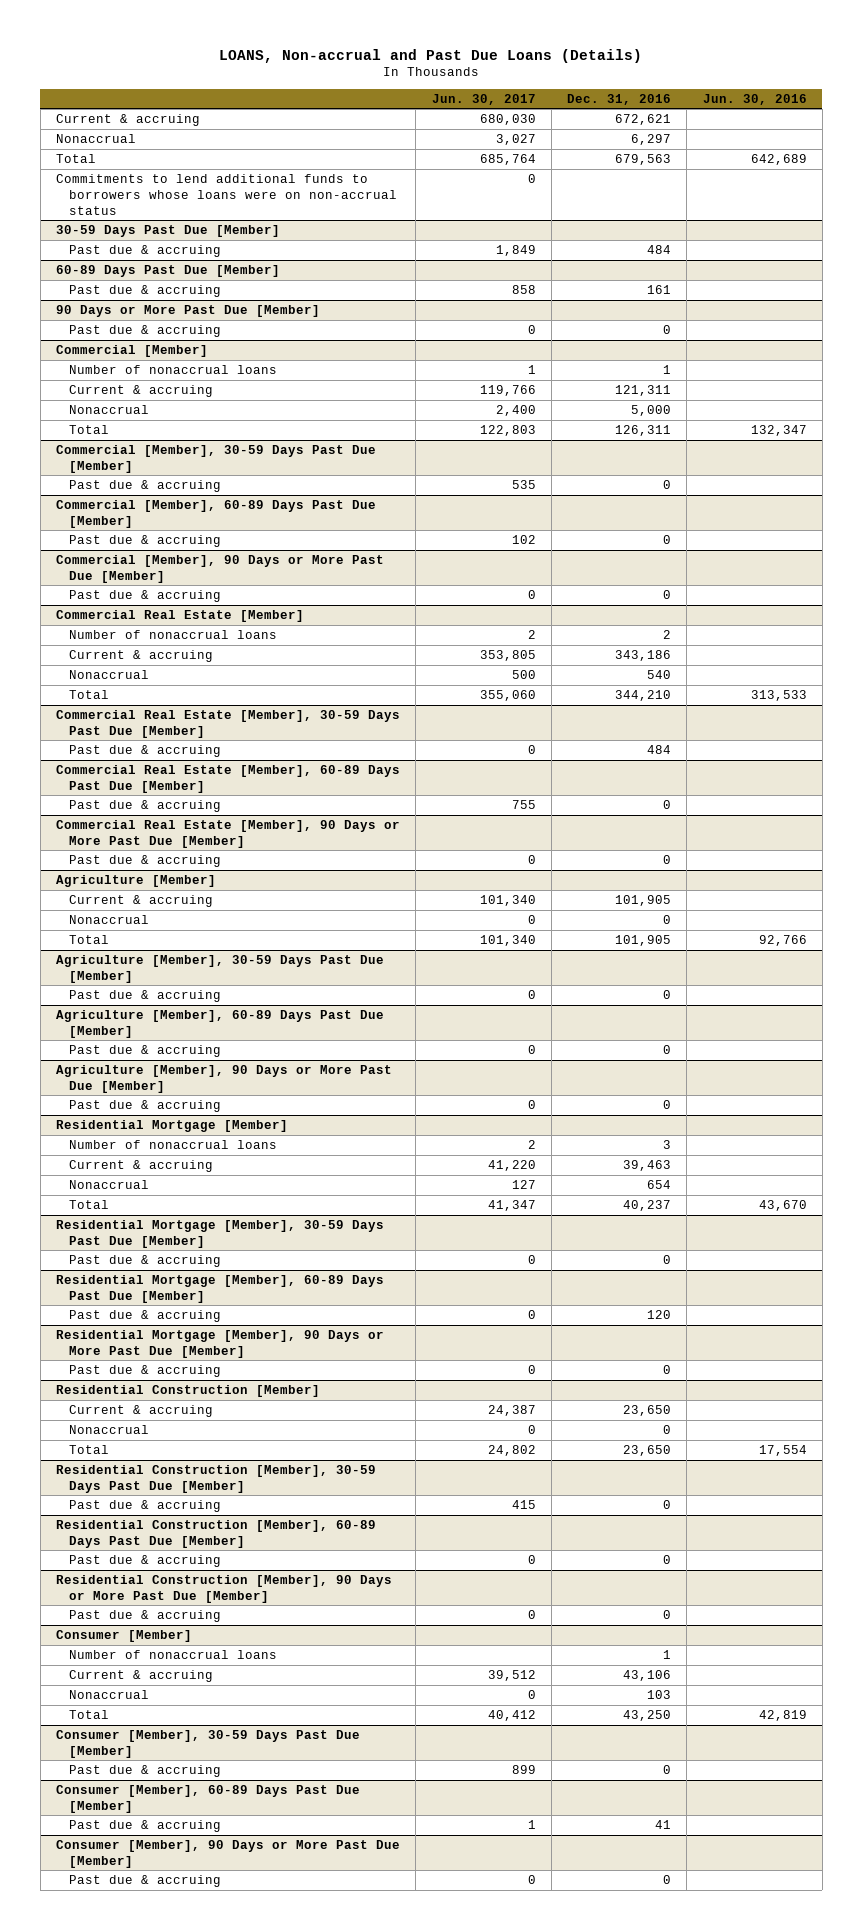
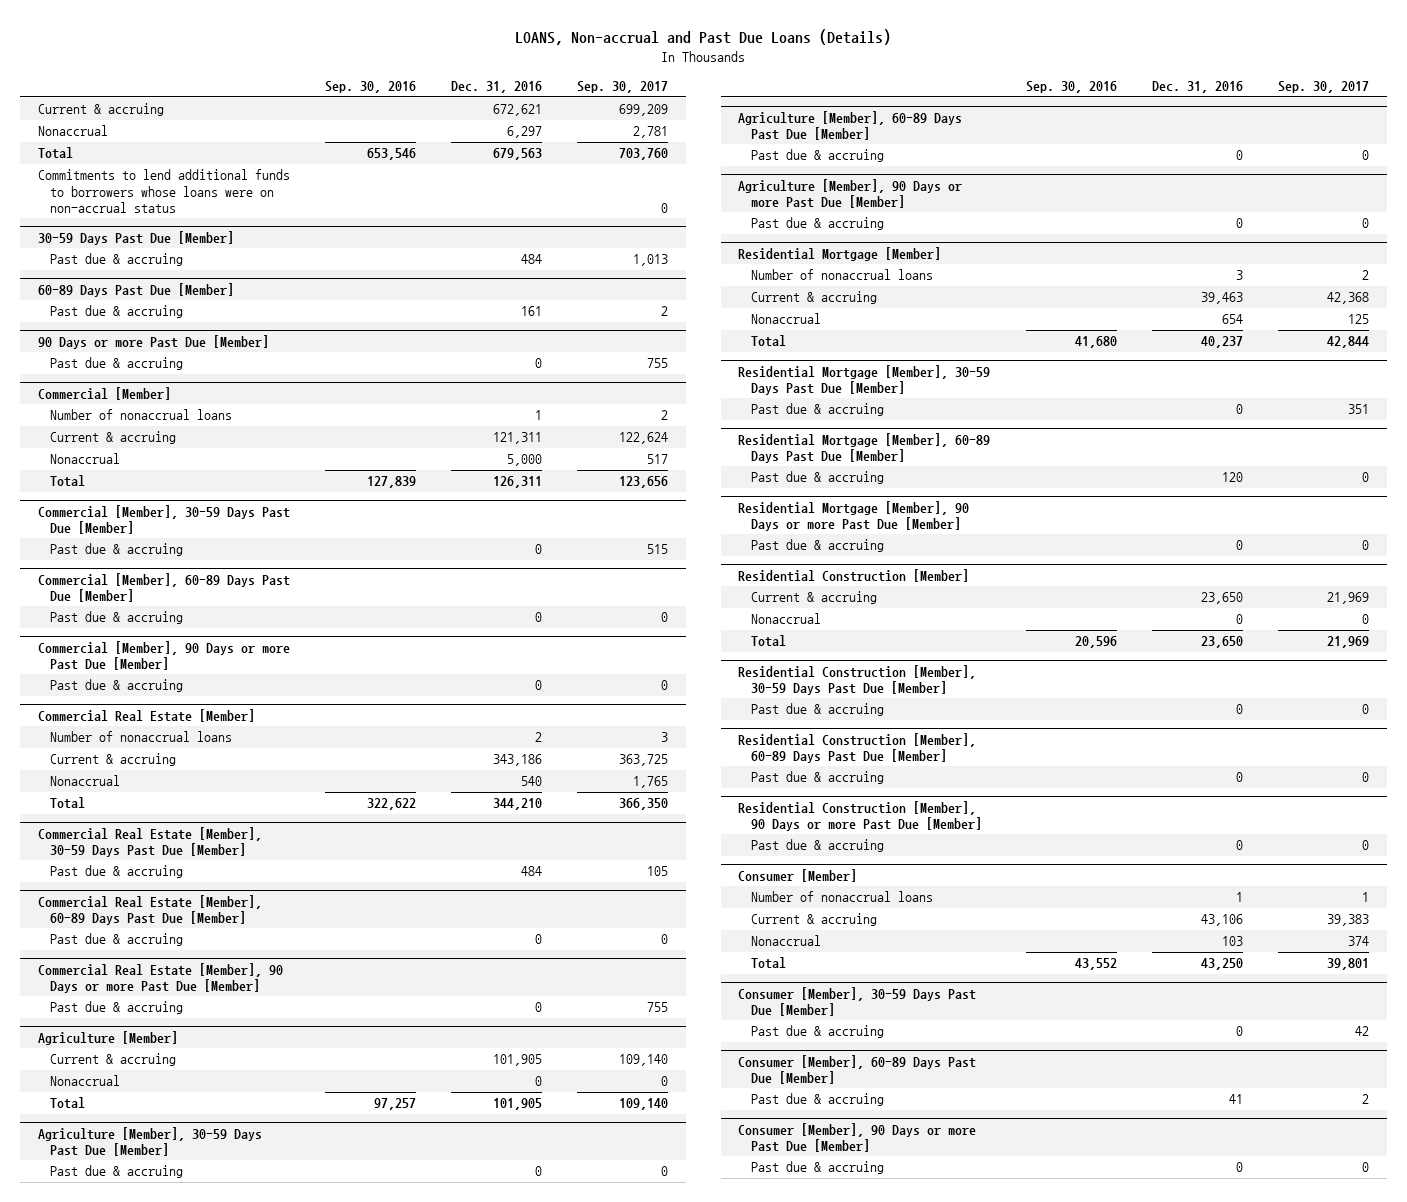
[431,93,536,105] Jun. 30, 2017 -> none
[702,93,807,105] Jun. 30, 2016 -> none
none -> [324,81,416,94] Sep. 30, 2016
none -> [577,81,669,94] Sep. 30, 2017
[56,304,321,317] 90 Days or More Past Due [Member] -> [37,334,269,349] 90 Days or more Past Due [Member]
[56,554,385,583] Commercial [Member], 90 Days or More Past Due [Member] -> [37,640,290,670] Commercial [Member], 90 Days or more Past Due [Member]
[56,819,401,848] Commercial Real Estate [Member], 90 Days or More Past Due [Member] -> [37,962,283,993] Commercial Real Estate [Member], 90 Days or more Past Due [Member]
[56,1064,393,1093] Agriculture [Member], 90 Days or More Past Due [Member] -> [738,178,963,208] Agriculture [Member], 90 Days or more Past Due [Member]
[56,1329,385,1358] Residential Mortgage [Member], 90 Days or More Past Due [Member] -> [738,500,970,531] Residential Mortgage [Member], 90 Days or more Past Due [Member]
[56,1574,393,1603] Residential Construction [Member], 90 Days or More Past Due [Member] -> [738,800,982,831] Residential Construction [Member], 90 Days or more Past Due [Member]
[56,1839,401,1868] Consumer [Member], 90 Days or More Past Due [Member] -> [738,1122,977,1152] Consumer [Member], 90 Days or more Past Due [Member]

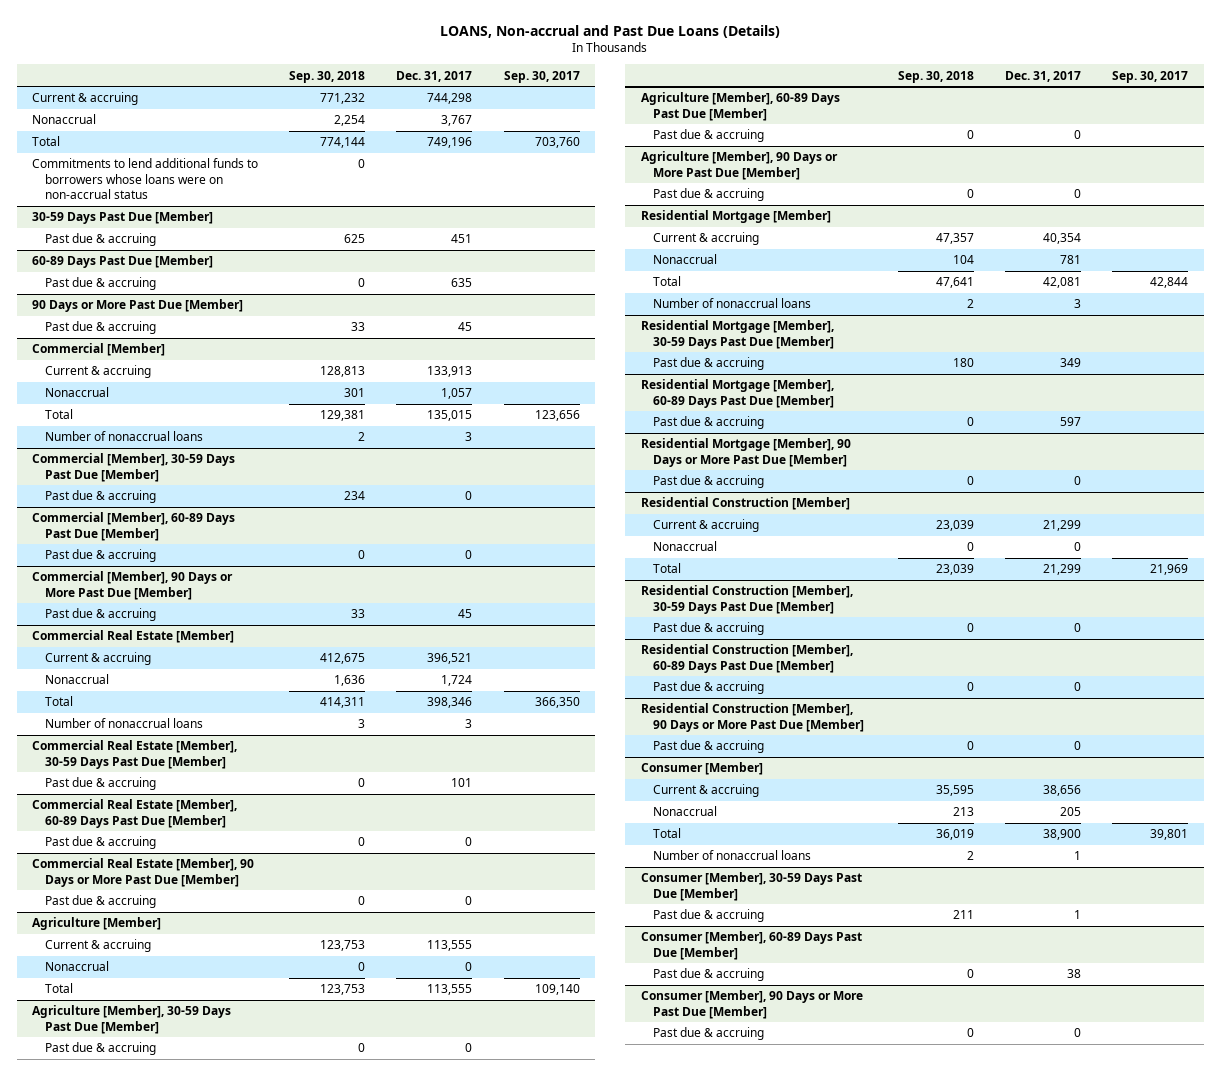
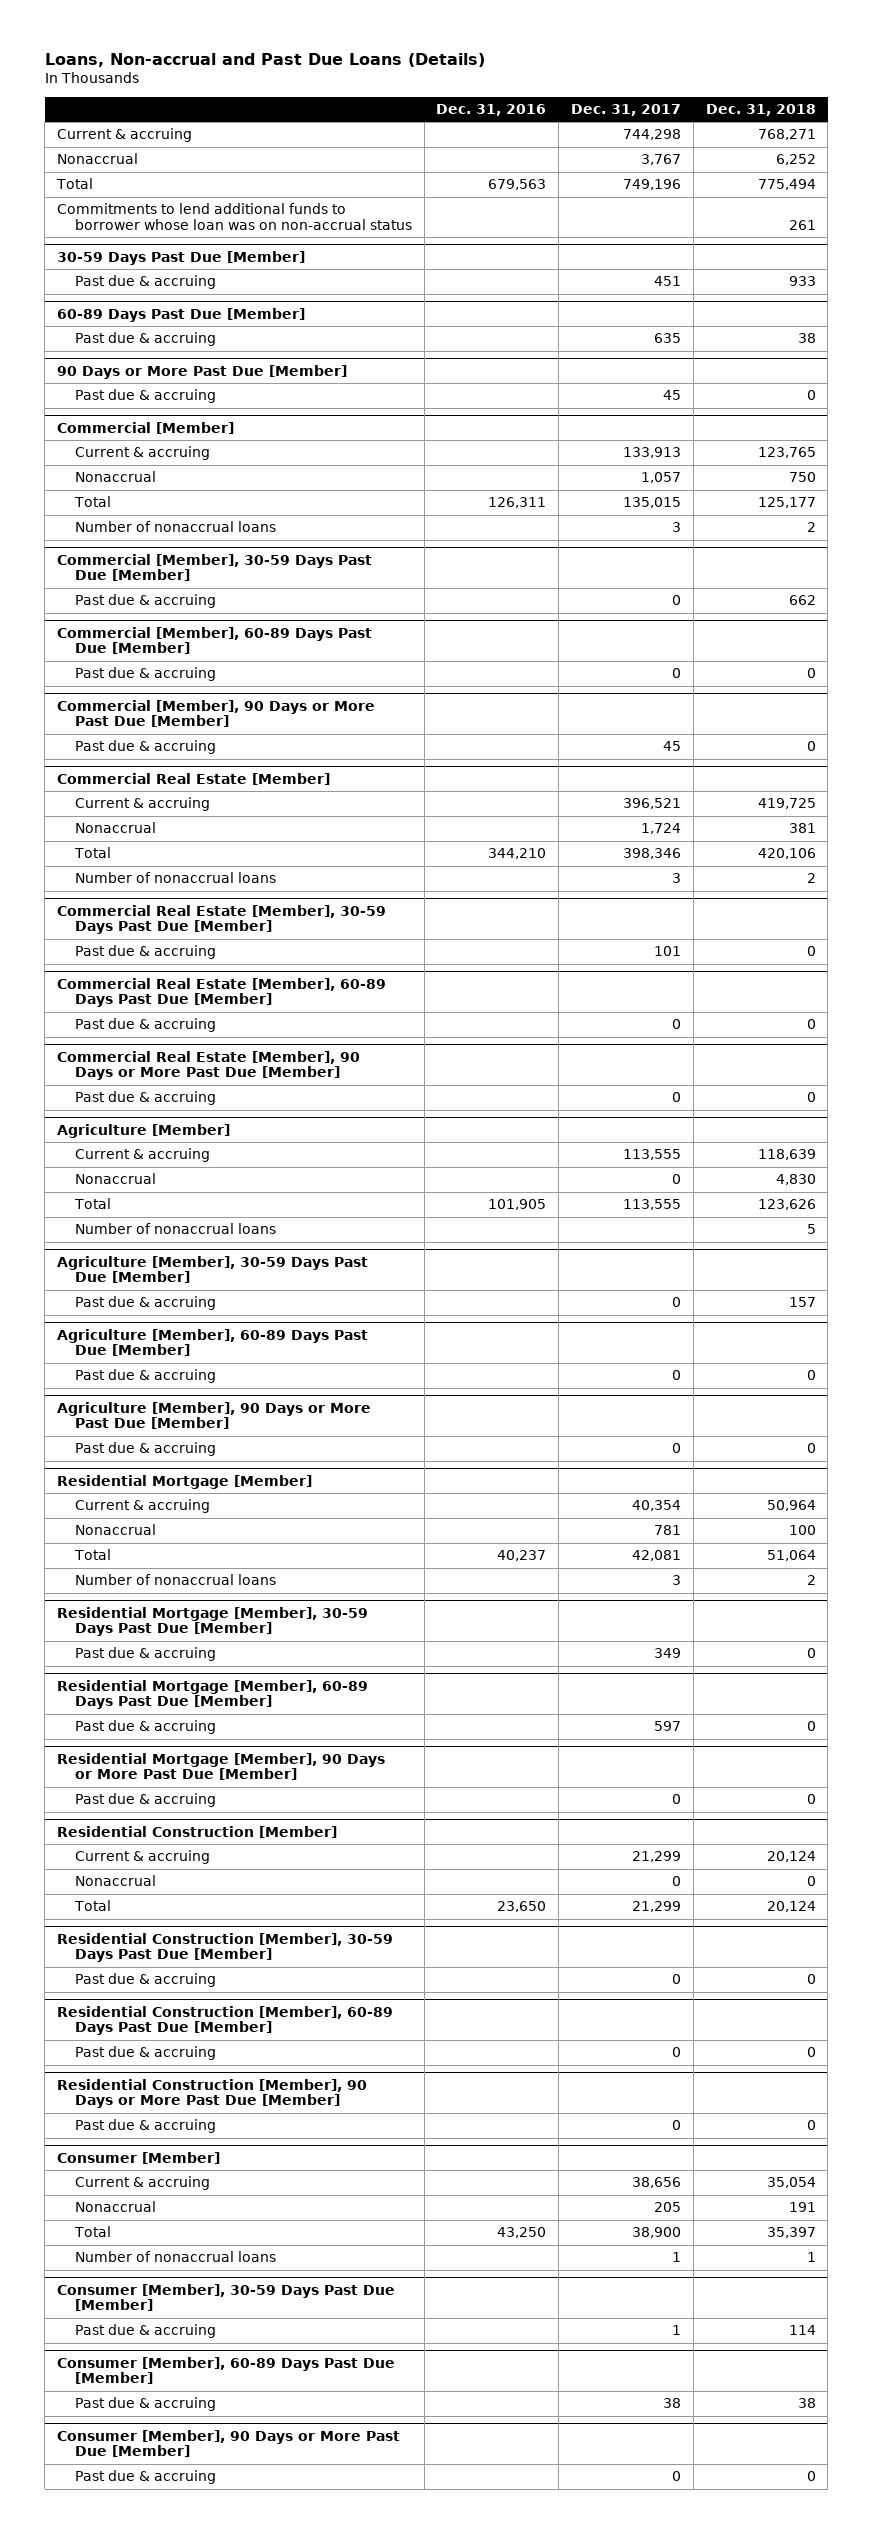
[440,24,781,38] LOANS, Non-accrual and Past Due Loans (Details) -> [44,53,485,68] Loans, Non-accrual and Past Due Loans (Details)
[289,70,366,83] Sep. 30, 2018 -> none
[503,70,580,83] Sep. 30, 2017 -> none
none -> [436,103,547,116] Dec. 31, 2016
none -> [705,103,816,116] Dec. 31, 2018
[32,158,259,199] Commitments to lend additional funds to borrowers whose loans were on non-accrual status -> [56,203,412,230] Commitments to lend additional funds to borrower whose loan was on non-accrual status
none -> [74,1223,276,1235] Number of nonaccrual loans

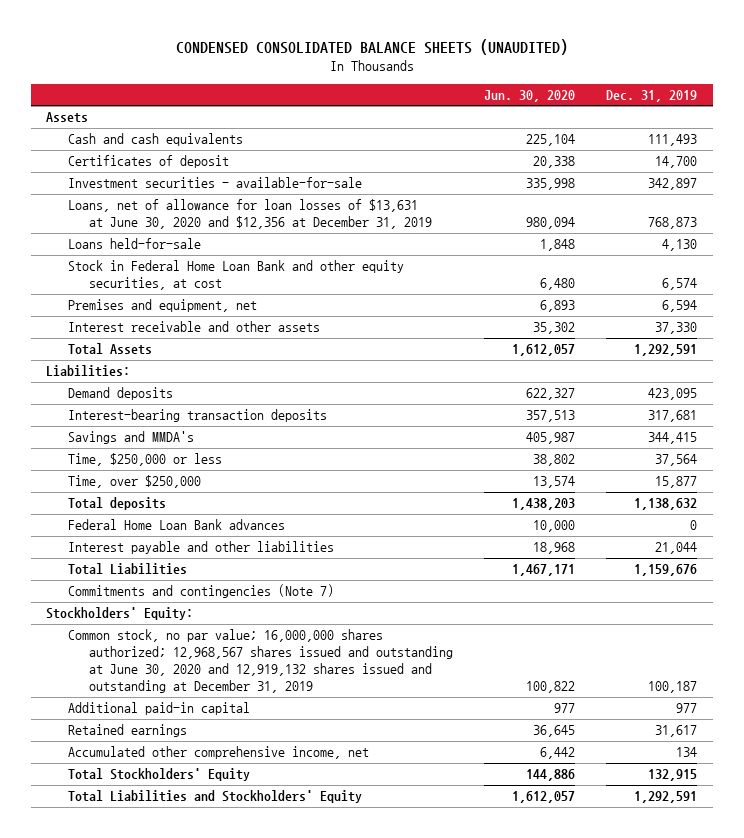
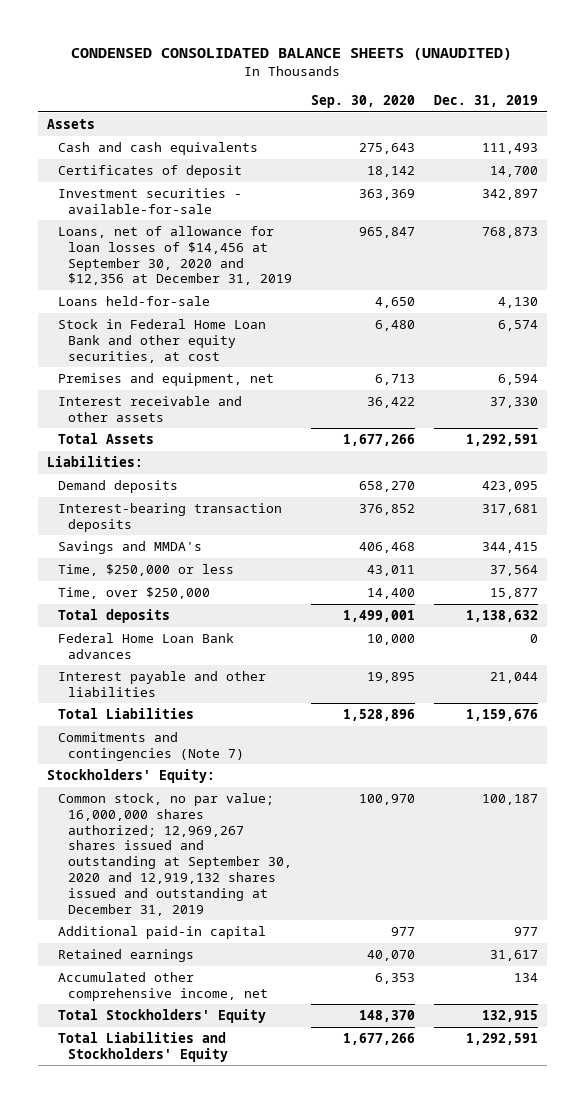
[484,89,576,102] Jun. 30, 2020 -> none
none -> [310,95,415,109] Sep. 30, 2020
[67,199,433,230] Loans, net of allowance for loan losses of $13,631 at June 30, 2020 and $12,356 at December 31, 2019 -> [57,225,293,286] Loans, net of allowance for loan losses of $14,456 at September 30, 2020 and $12,356 at December 31, 2019
[67,629,454,694] Common stock, no par value; 16,000,000 shares authorized; 12,968,567 shares issued and outstanding at June 30, 2020 and 12,919,132 shares issued and outstanding at December 31, 2019 -> [57,792,293,916] Common stock, no par value; 16,000,000 shares authorized; 12,969,267 shares issued and outstanding at September 30, 2020 and 12,919,132 shares issued and outstanding at December 31, 2019

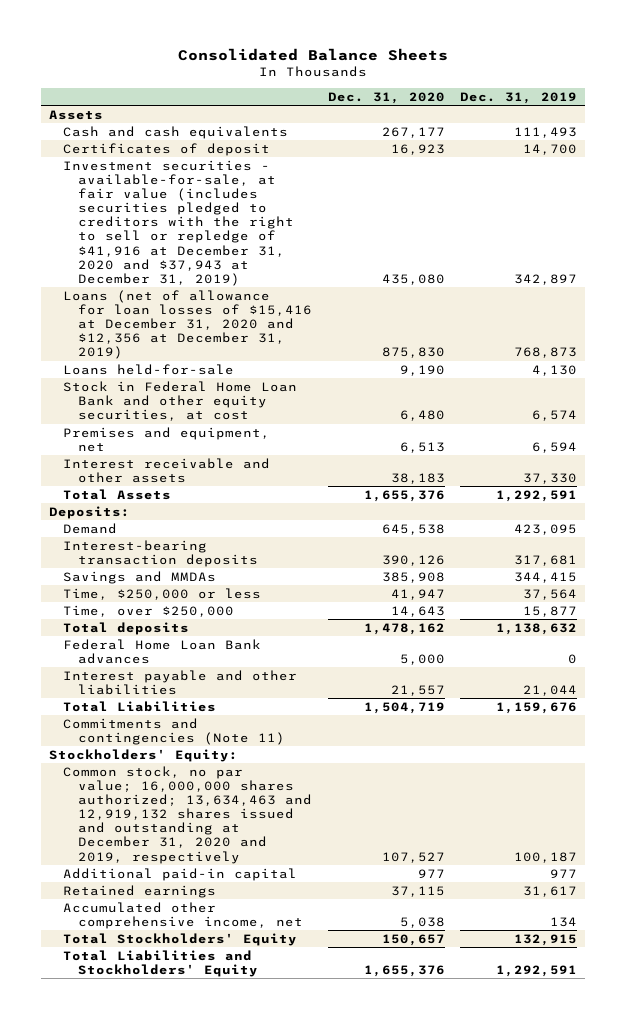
[71,48,513,61] CONDENSED CONSOLIDATED BALANCE SHEETS (UNAUDITED) -> [178,47,449,61] Consolidated Balance Sheets
[310,95,415,109] Sep. 30, 2020 -> none
none -> [327,91,445,104] Dec. 31, 2020
[57,187,242,214] Investment securities - available-for-sale -> [63,159,295,286] Investment securities - available-for-sale, at fair value (includes securities pledged to creditors with the right to sell or repledge of $41,916 at December 31, 2020 and $37,943 at December 31, 2019)
[57,225,293,286] Loans, net of allowance for loan losses of $14,456 at September 30, 2020 and $12,356 at December 31, 2019 -> [63,289,313,360] Loans (net of allowance for loan losses of $15,416 at December 31, 2020 and $12,356 at December 31, 2019)
[47,455,144,467] Liabilities: -> none
none -> [48,505,130,519] Deposits:
[57,479,178,493] Demand deposits -> [63,522,118,534] Demand
[57,540,202,554] Savings and MMDA's -> [63,570,217,584] Savings and MMDAs
[57,731,245,761] Commitments and contingencies (Note 7) -> [63,717,286,746] Commitments and contingencies (Note 11)
[57,792,293,916] Common stock, no par value; 16,000,000 shares authorized; 12,969,267 shares issued and outstanding at September 30, 2020 and 12,919,132 shares issued and outstanding at December 31, 2019 -> [63,765,313,864] Common stock, no par value; 16,000,000 shares authorized; 13,634,463 and 12,919,132 shares issued and outstanding at December 31, 2020 and 2019, respectively

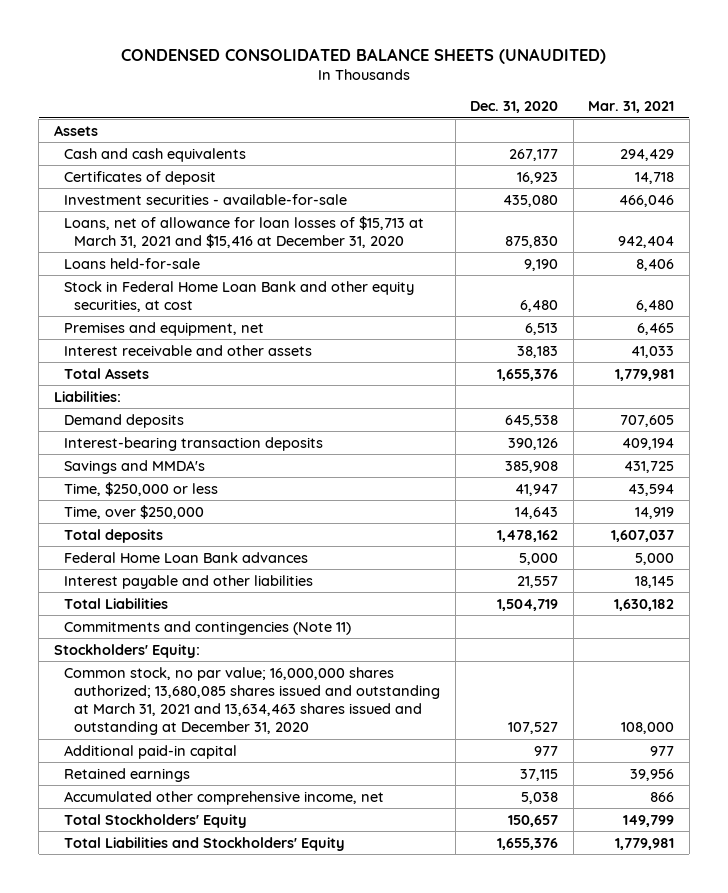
[178,47,449,61] Consolidated Balance Sheets -> [121,48,607,65] CONDENSED CONSOLIDATED BALANCE SHEETS (UNAUDITED)
[460,91,578,104] Dec. 31, 2019 -> none
none -> [588,101,675,114] Mar. 31, 2021
[63,159,295,286] Investment securities - available-for-sale, at fair value (includes securities pledged to creditors with the right to sell or repledge of $41,916 at December 31, 2020 and $37,943 at December 31, 2019) -> [63,193,347,205] Investment securities - available-for-sale
[63,289,313,360] Loans (net of allowance for loan losses of $15,416 at December 31, 2020 and $12,356 at December 31, 2019) -> [63,215,424,248] Loans, net of allowance for loan losses of $15,713 at March 31, 2021 and $15,416 at December 31, 2020
[48,505,130,519] Deposits: -> none
none -> [53,390,121,402] Liabilities:
[63,522,118,534] Demand -> [63,413,184,428] Demand deposits
[63,570,217,584] Savings and MMDAs -> [63,459,205,474] Savings and MMDA's
[63,765,313,864] Common stock, no par value; 16,000,000 shares authorized; 13,634,463 and 12,919,132 shares issued and outstanding at December 31, 2020 and 2019, respectively -> [63,666,441,736] Common stock, no par value; 16,000,000 shares authorized; 13,680,085 shares issued and outstanding at March 31, 2021 and 13,634,463 shares issued and outstanding at December 31, 2020

